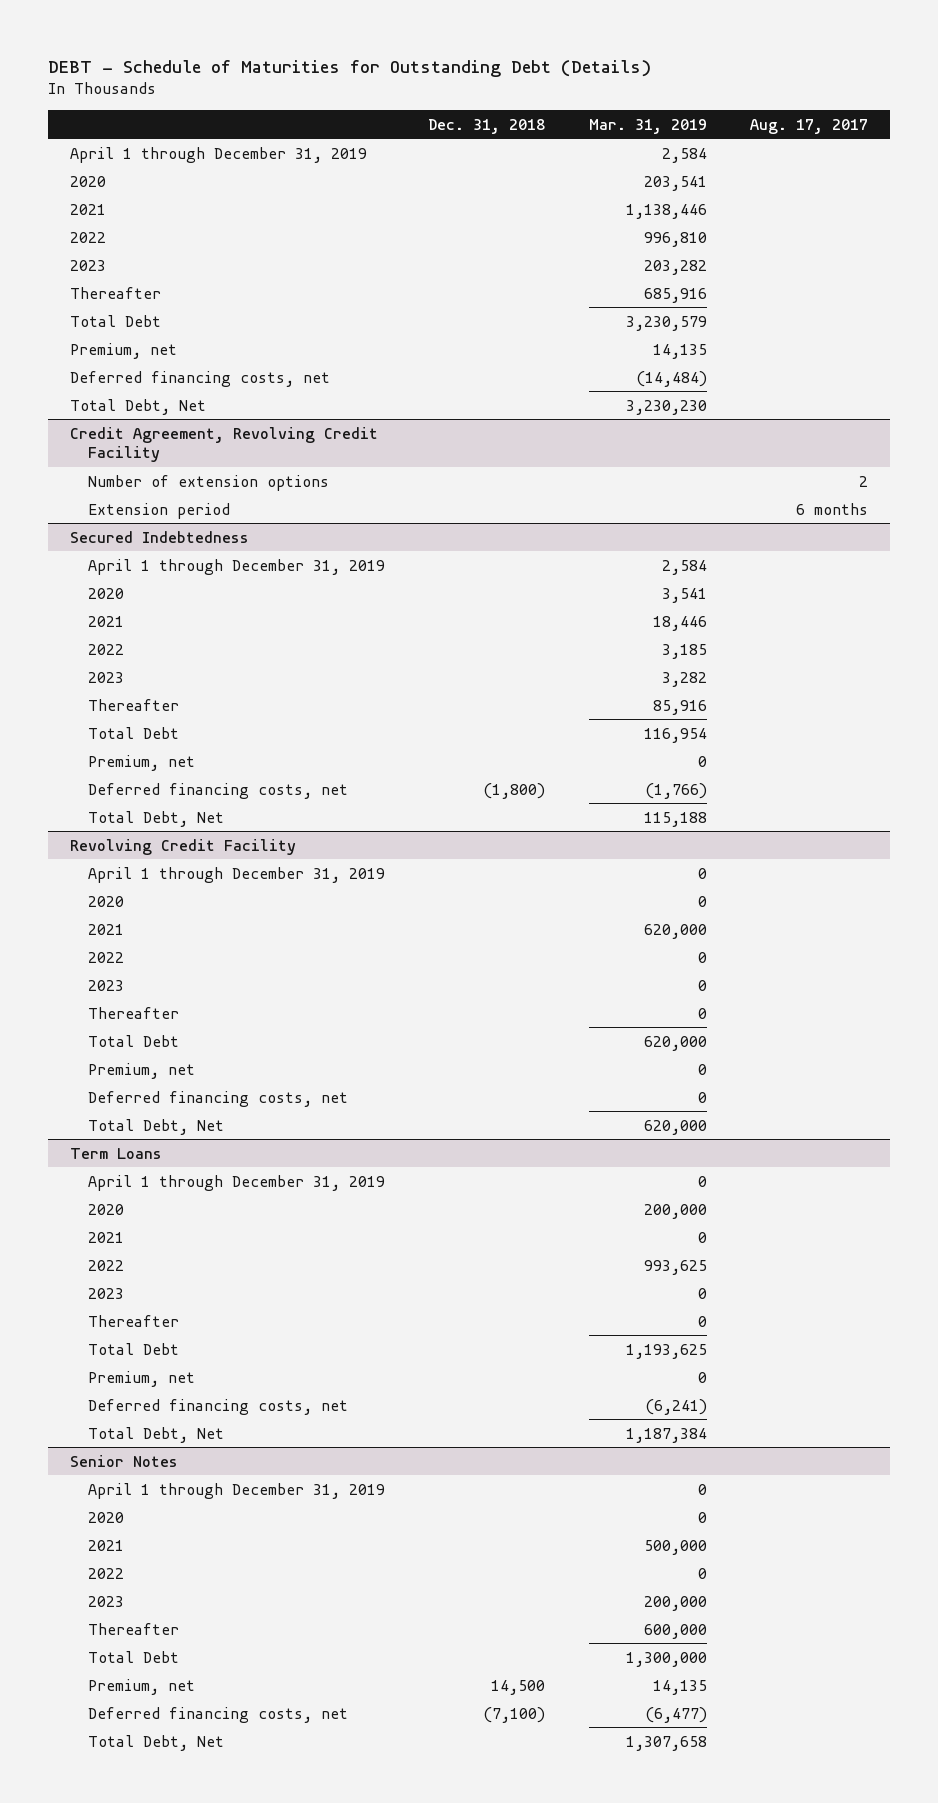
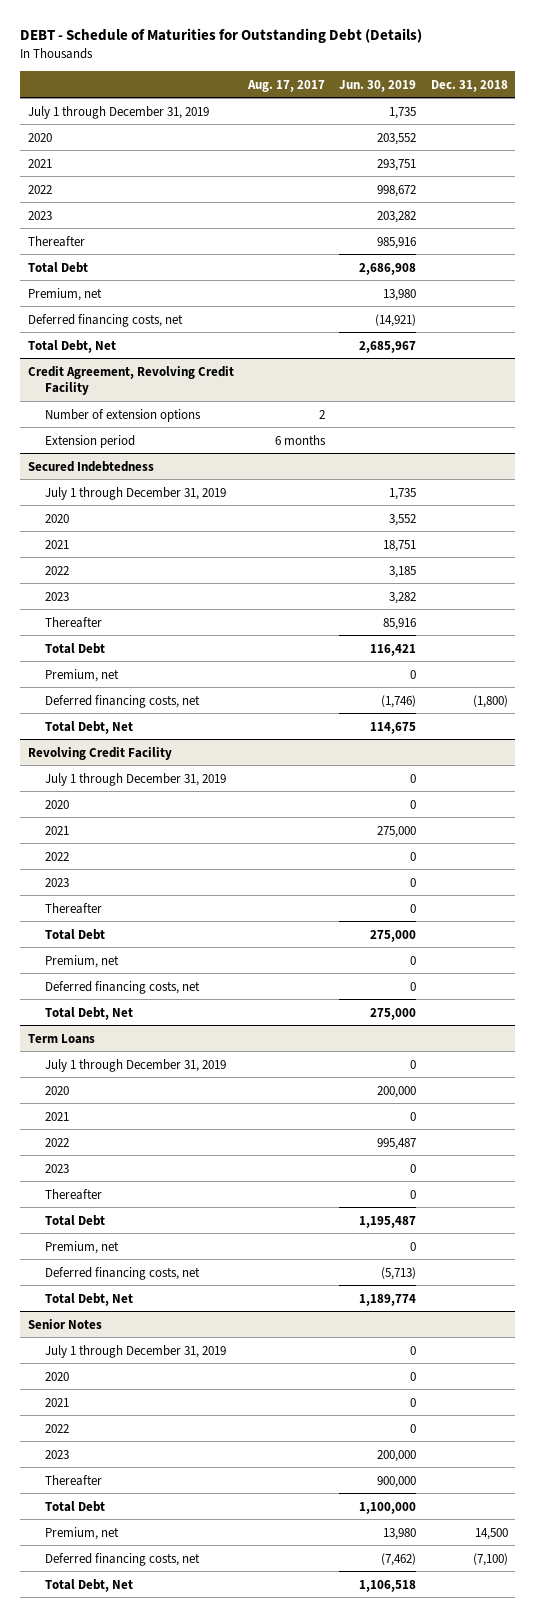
[588,118,707,134] Mar. 31, 2019 -> none
none -> [339,79,417,92] Jun. 30, 2019
[69,146,367,163] April 1 through December 31, 2019 -> [27,105,209,119] July 1 through December 31, 2019
[87,558,385,575] April 1 through December 31, 2019 -> [45,486,227,500] July 1 through December 31, 2019
[87,866,385,883] April 1 through December 31, 2019 -> [45,772,227,786] July 1 through December 31, 2019
[87,1174,385,1191] April 1 through December 31, 2019 -> [45,1058,227,1072] July 1 through December 31, 2019
[87,1482,385,1499] April 1 through December 31, 2019 -> [45,1344,227,1358] July 1 through December 31, 2019

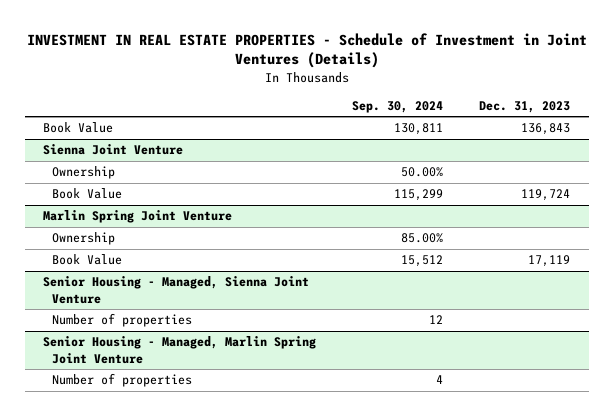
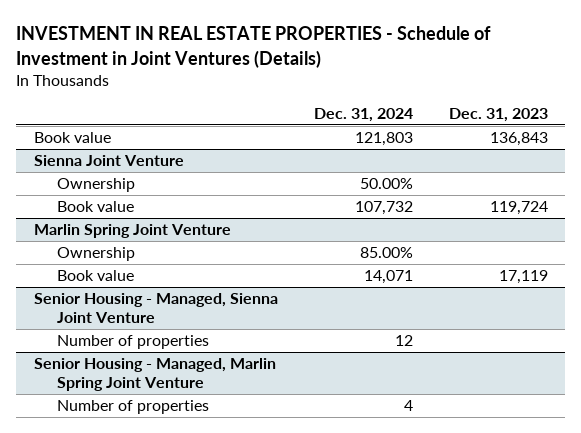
[352,100,444,113] Sep. 30, 2024 -> none
none -> [313,107,413,122] Dec. 31, 2024
[43,122,114,134] Book Value -> [33,132,111,144] Book value
[52,188,123,200] Book Value -> [56,201,134,213] Book value
[52,254,123,266] Book Value -> [56,270,134,282] Book value

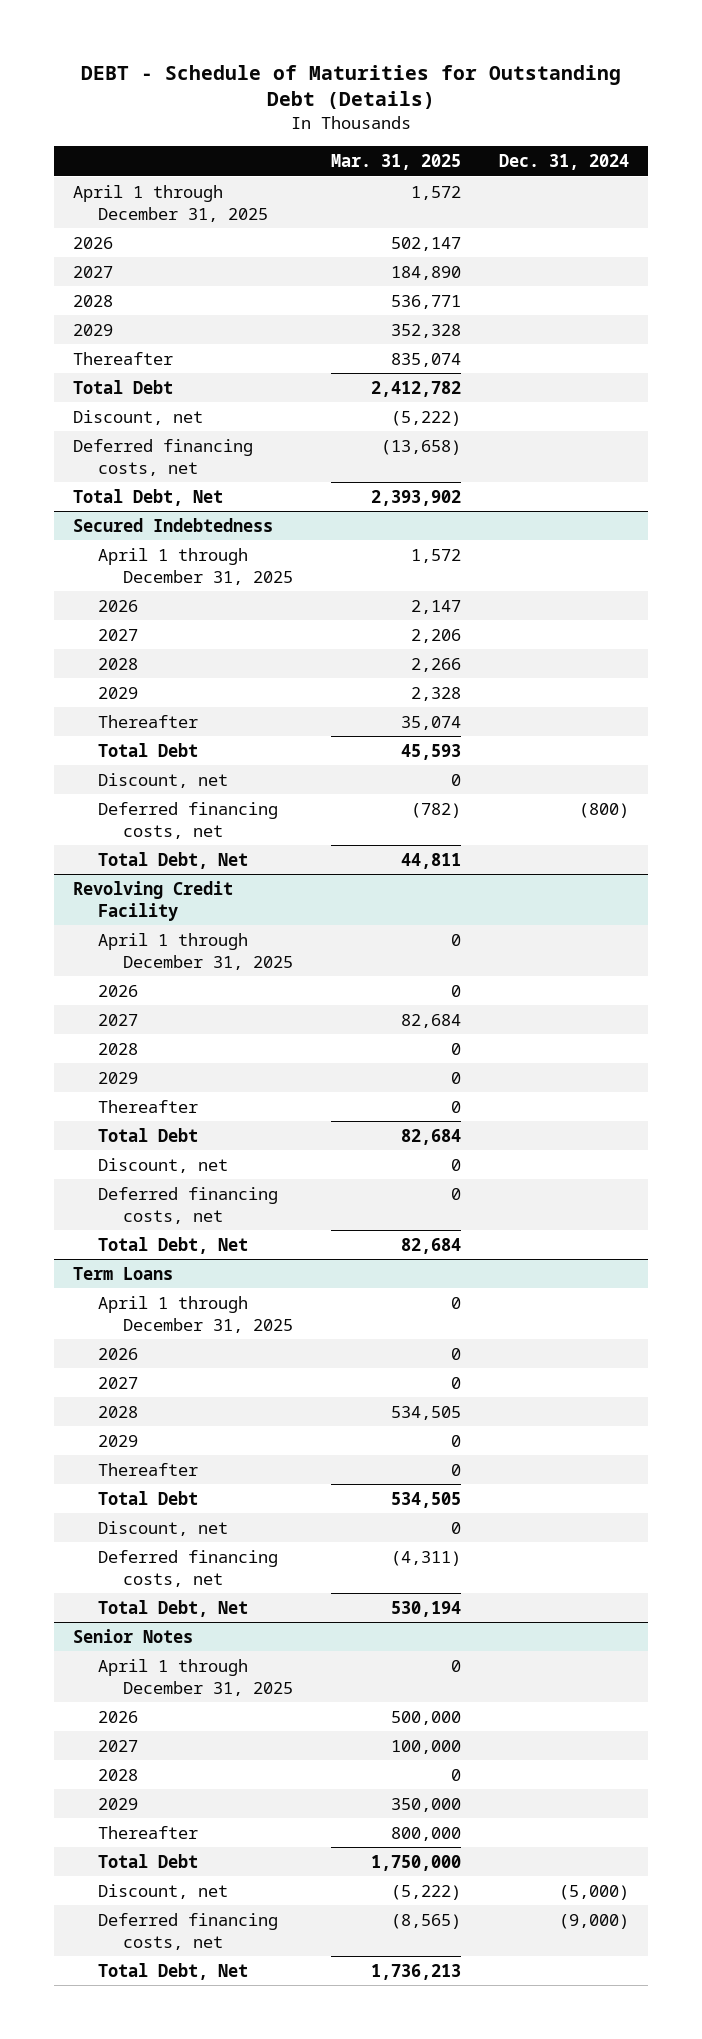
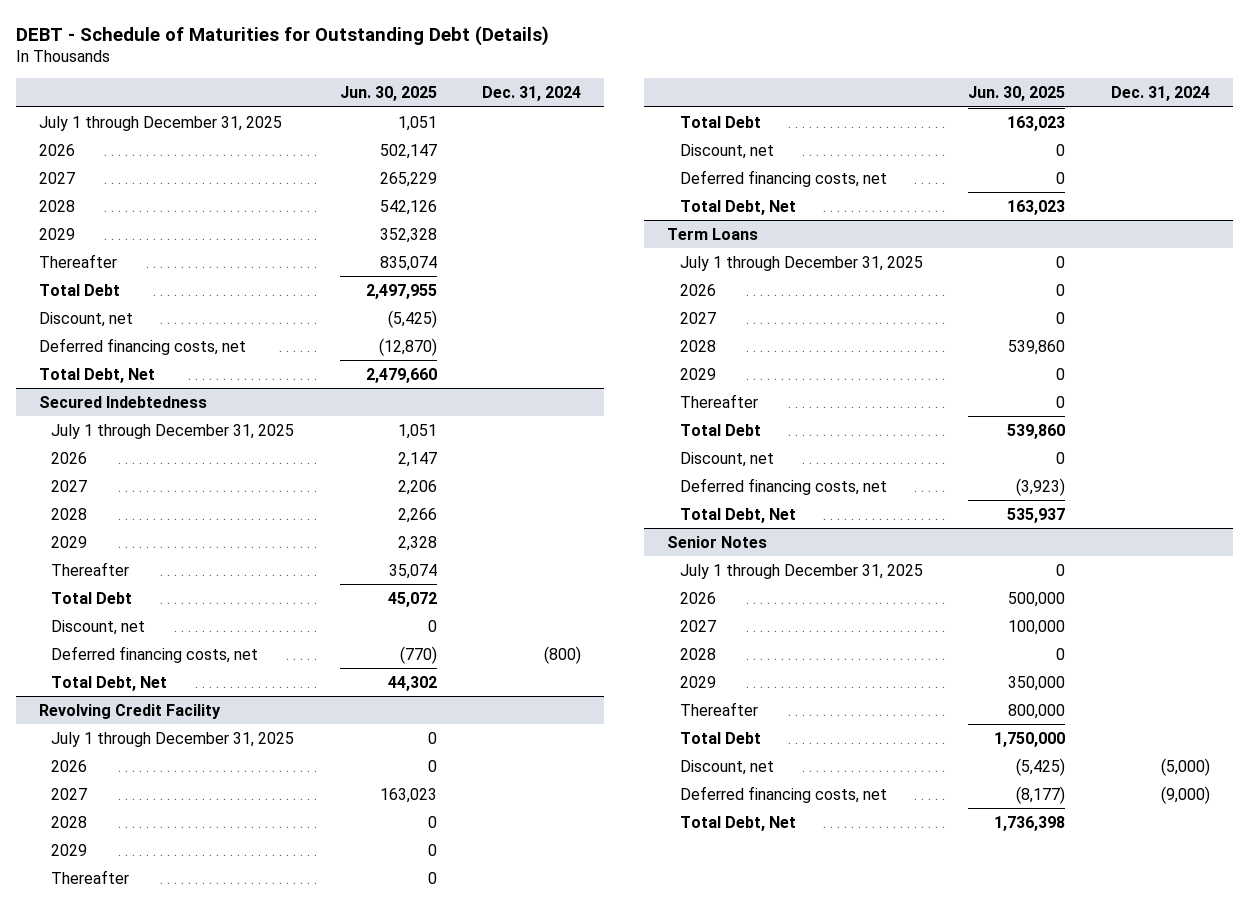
[331,154,462,171] Mar. 31, 2025 -> none
none -> [339,86,437,102] Jun. 30, 2025
[72,184,268,222] April 1 through December 31, 2025 -> [38,115,282,131] July 1 through December 31, 2025
[97,547,294,585] April 1 through December 31, 2025 -> [51,423,295,439] July 1 through December 31, 2025
[97,932,294,970] April 1 through December 31, 2025 -> [51,731,295,747] July 1 through December 31, 2025
[97,1295,294,1333] April 1 through December 31, 2025 -> [679,255,923,271] July 1 through December 31, 2025
[97,1658,294,1696] April 1 through December 31, 2025 -> [679,563,923,579] July 1 through December 31, 2025

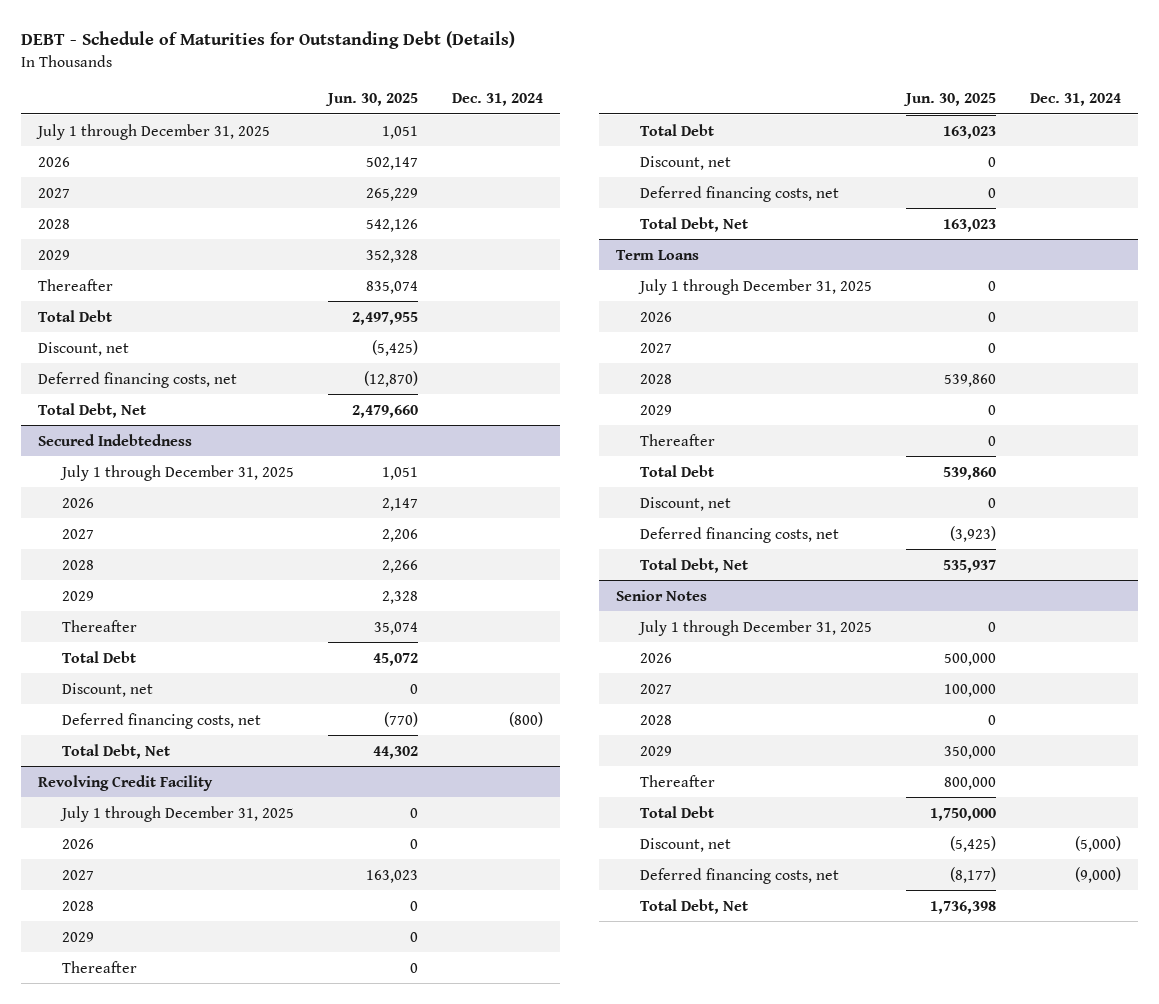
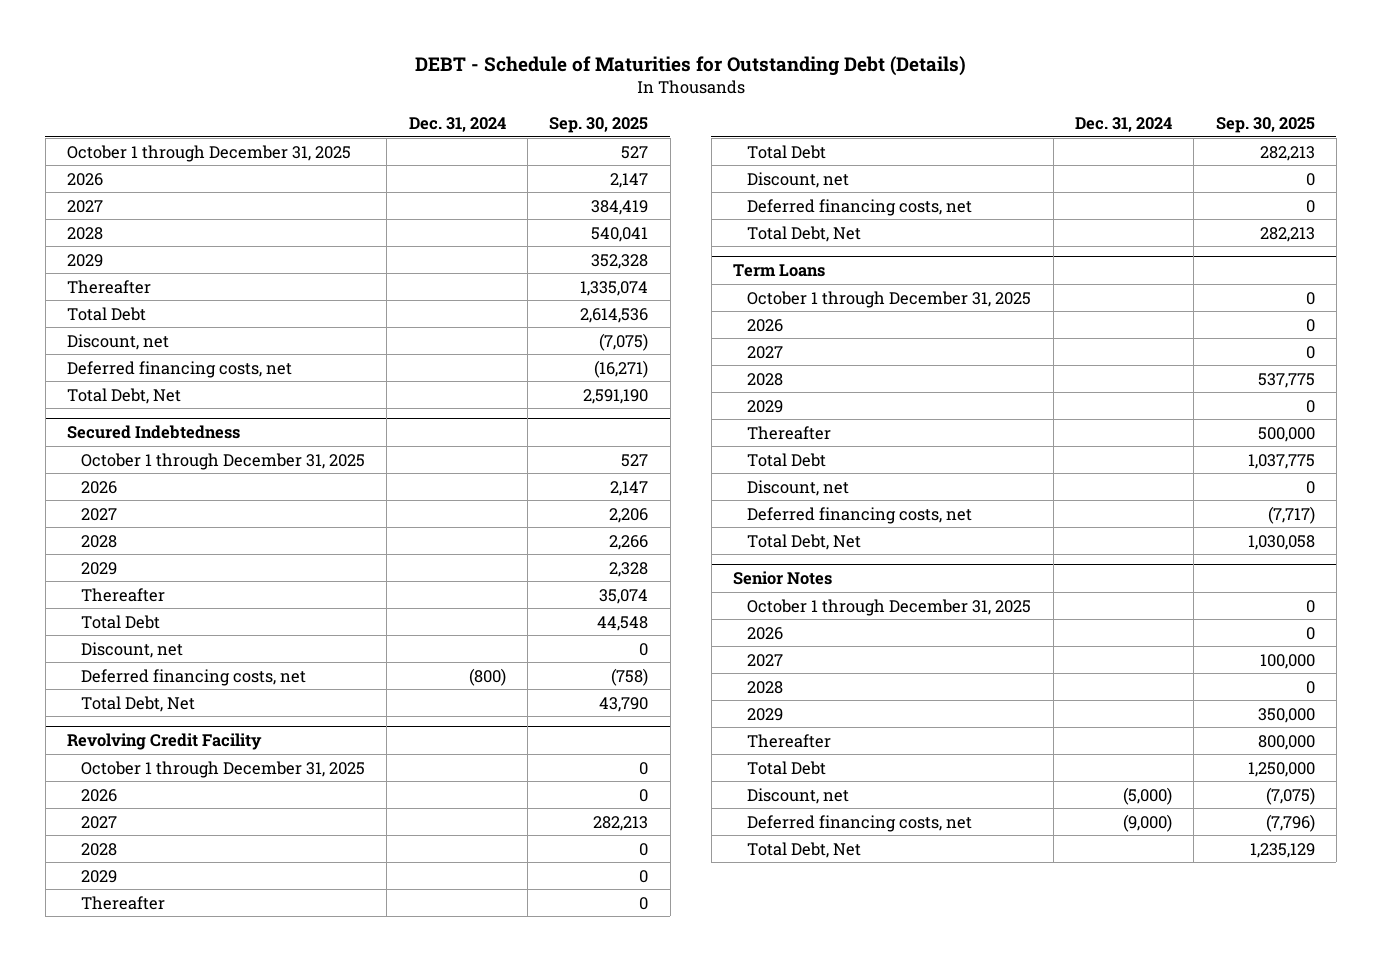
[324,92,418,106] Jun. 30, 2025 -> none
none -> [549,117,649,134] Sep. 30, 2025
[35,123,270,140] July 1 through December 31, 2025 -> [66,144,351,162] October 1 through December 31, 2025
[59,464,294,481] July 1 through December 31, 2025 -> [80,452,365,470] October 1 through December 31, 2025
[59,805,294,822] July 1 through December 31, 2025 -> [80,760,365,778] October 1 through December 31, 2025
[638,278,873,295] July 1 through December 31, 2025 -> [747,290,1032,308] October 1 through December 31, 2025
[638,619,873,636] July 1 through December 31, 2025 -> [747,598,1032,616] October 1 through December 31, 2025

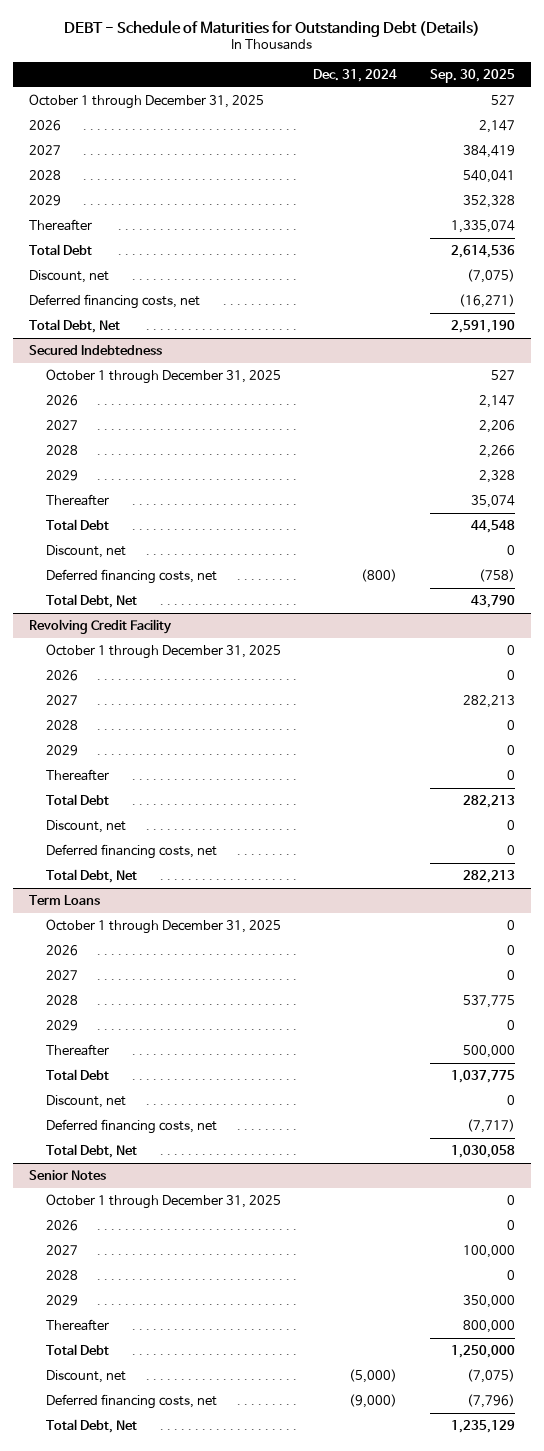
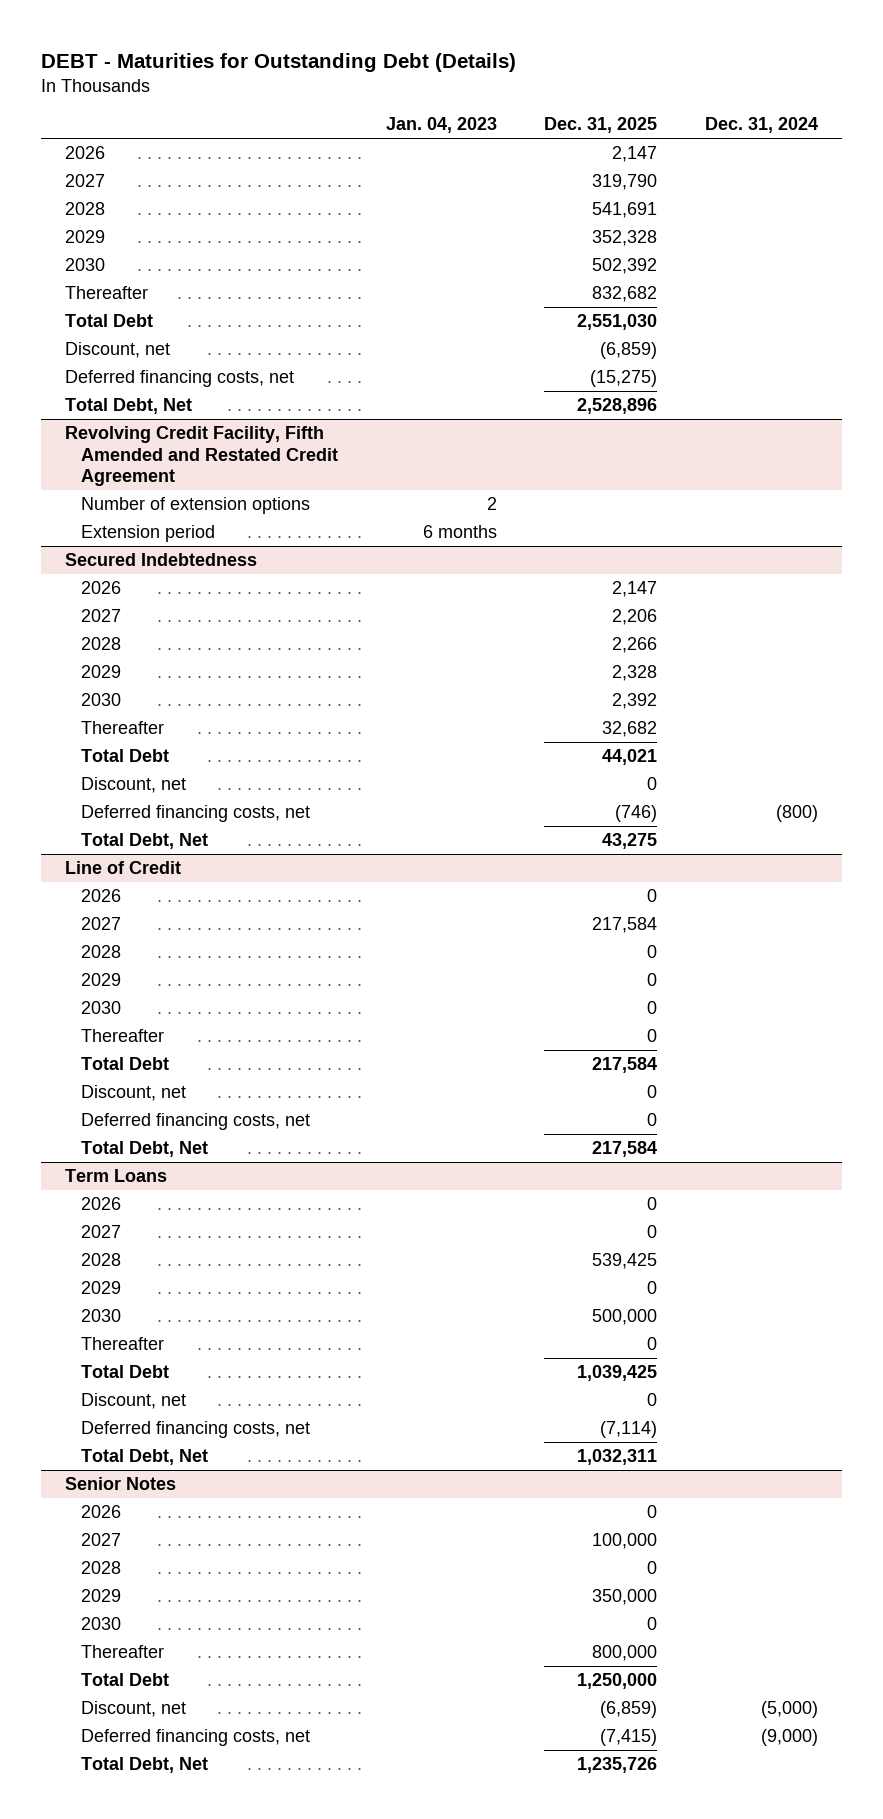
[64,19,481,37] DEBT - Schedule of Maturities for Outstanding Debt (Details) -> [40,53,516,73] DEBT - Maturities for Outstanding Debt (Details)
[429,68,515,83] Sep. 30, 2025 -> none
none -> [385,117,497,134] Jan. 04, 2023
none -> [544,117,658,134] Dec. 31, 2025
[29,93,265,109] October 1 through December 31, 2025 -> none
none -> [64,258,105,272] 2030
none -> [64,426,339,487] Revolving Credit Facility, Fifth Amended and Restated Credit Agreement
none -> [81,497,311,515] Number of extension options
none -> [81,525,216,543] Extension period
[46,368,282,384] October 1 through December 31, 2025 -> none
none -> [81,693,122,707] 2030
[46,643,282,659] October 1 through December 31, 2025 -> none
[29,618,173,634] Revolving Credit Facility -> [64,861,181,875] Line of Credit
none -> [81,1001,122,1015] 2030
[46,918,282,934] October 1 through December 31, 2025 -> none
none -> [81,1309,122,1323] 2030
[46,1193,282,1209] October 1 through December 31, 2025 -> none
none -> [81,1617,122,1631] 2030

